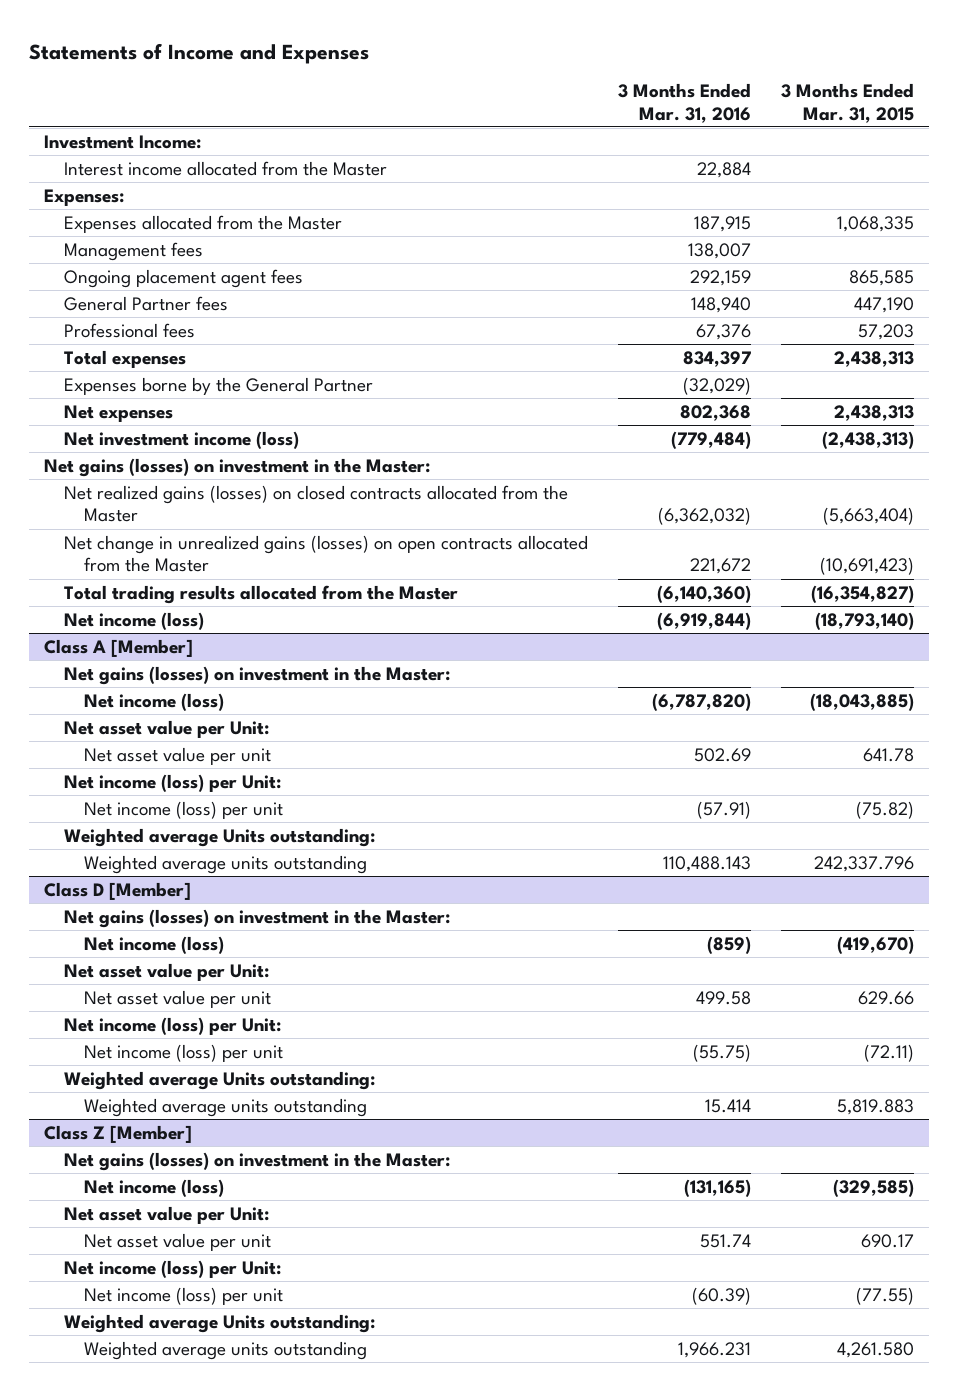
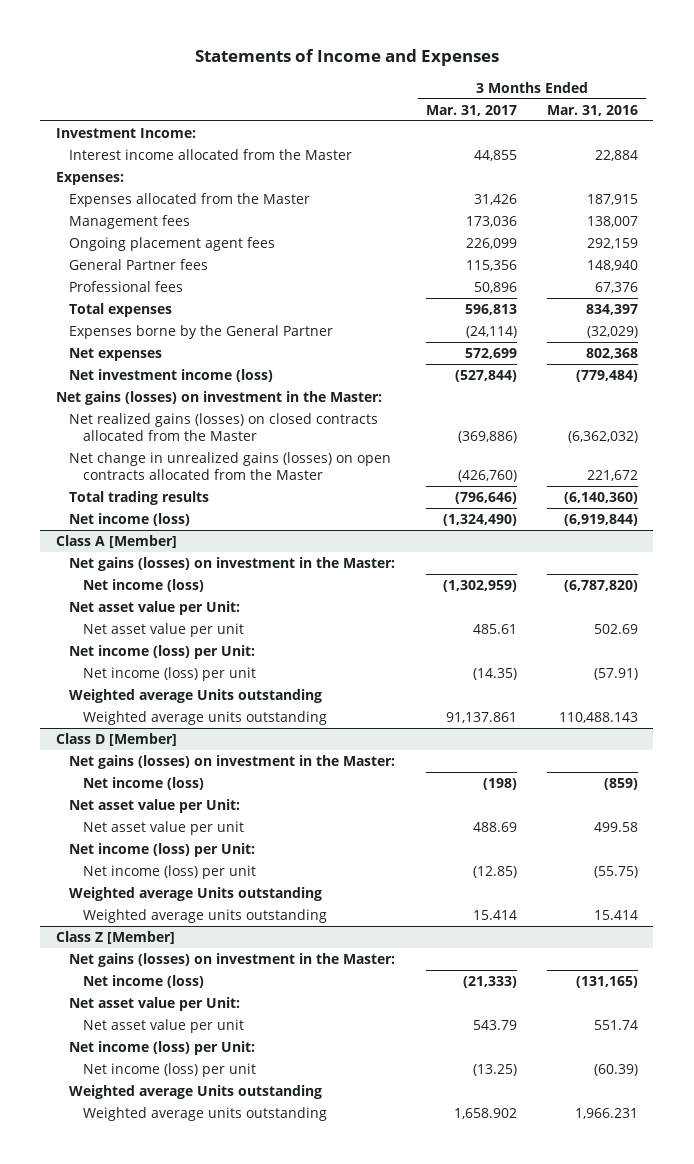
[781,83,915,123] 3 Months Ended Mar. 31, 2015 -> none
none -> [425,104,517,116] Mar. 31, 2017
[63,584,458,604] Total trading results allocated from the Master -> [69,491,210,506] Total trading results
[63,827,375,847] Weighted average Units outstanding: -> [69,689,323,704] Weighted average Units outstanding
[63,1070,375,1090] Weighted average Units outstanding: -> [69,887,323,902] Weighted average Units outstanding
[63,1313,375,1333] Weighted average Units outstanding: -> [69,1085,323,1100] Weighted average Units outstanding

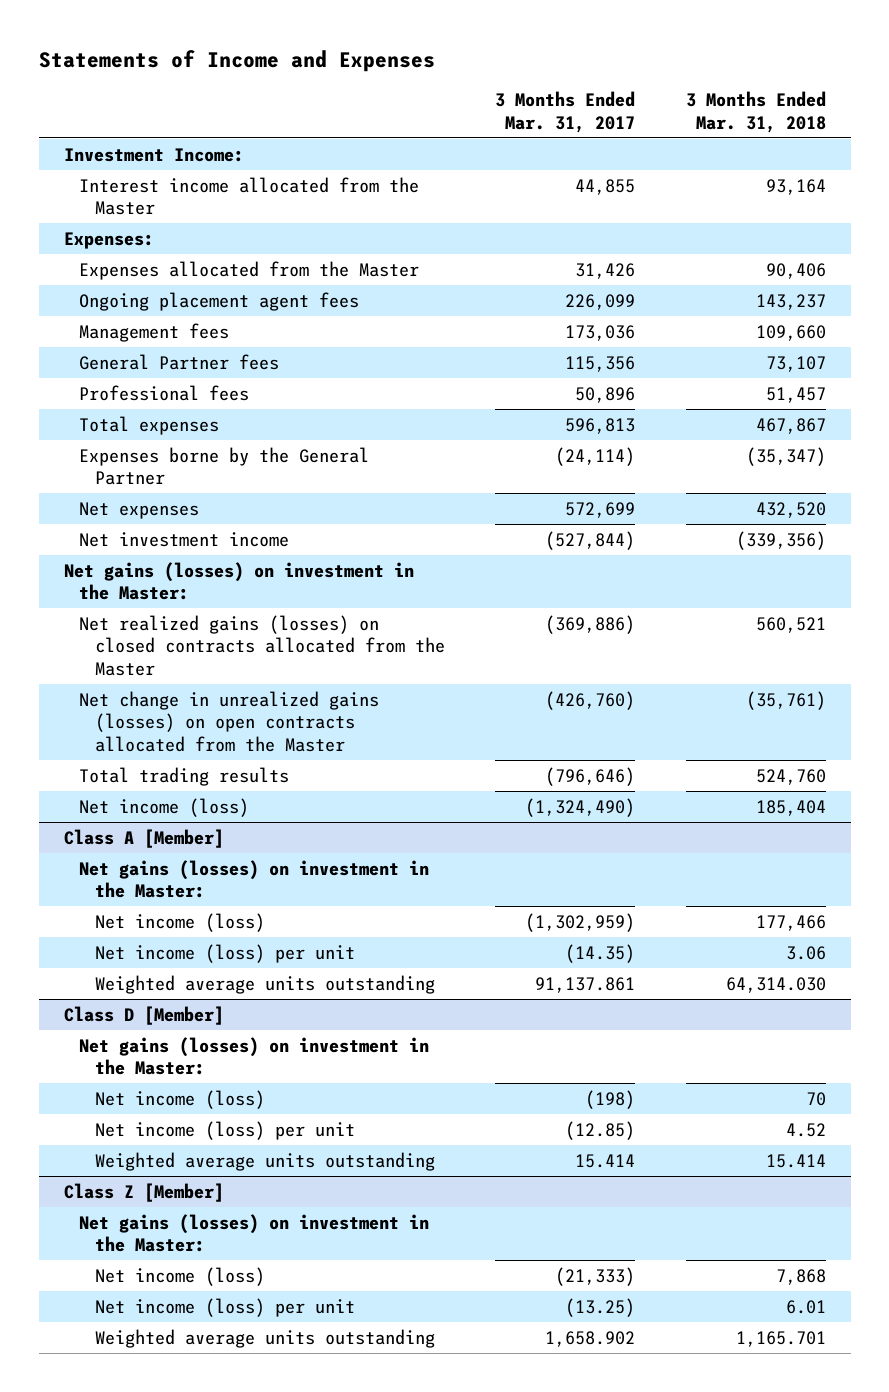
[547,104,639,116] Mar. 31, 2016 -> none
none -> [685,91,826,133] 3 Months Ended Mar. 31, 2018
[69,215,191,230] Management fees -> [79,322,230,342] Management fees
[69,369,274,383] Net investment income (loss) -> [79,531,290,547] Net investment income
[69,601,241,616] Net asset value per Unit: -> none
[83,623,245,638] Net asset value per unit -> none
[69,645,256,660] Net income (loss) per Unit: -> none
[69,689,323,704] Weighted average Units outstanding -> none
[69,799,241,814] Net asset value per Unit: -> none
[83,821,245,836] Net asset value per unit -> none
[69,843,256,858] Net income (loss) per Unit: -> none
[69,887,323,902] Weighted average Units outstanding -> none
[69,997,241,1012] Net asset value per Unit: -> none
[83,1019,245,1034] Net asset value per unit -> none
[69,1041,256,1056] Net income (loss) per Unit: -> none
[69,1085,323,1100] Weighted average Units outstanding -> none

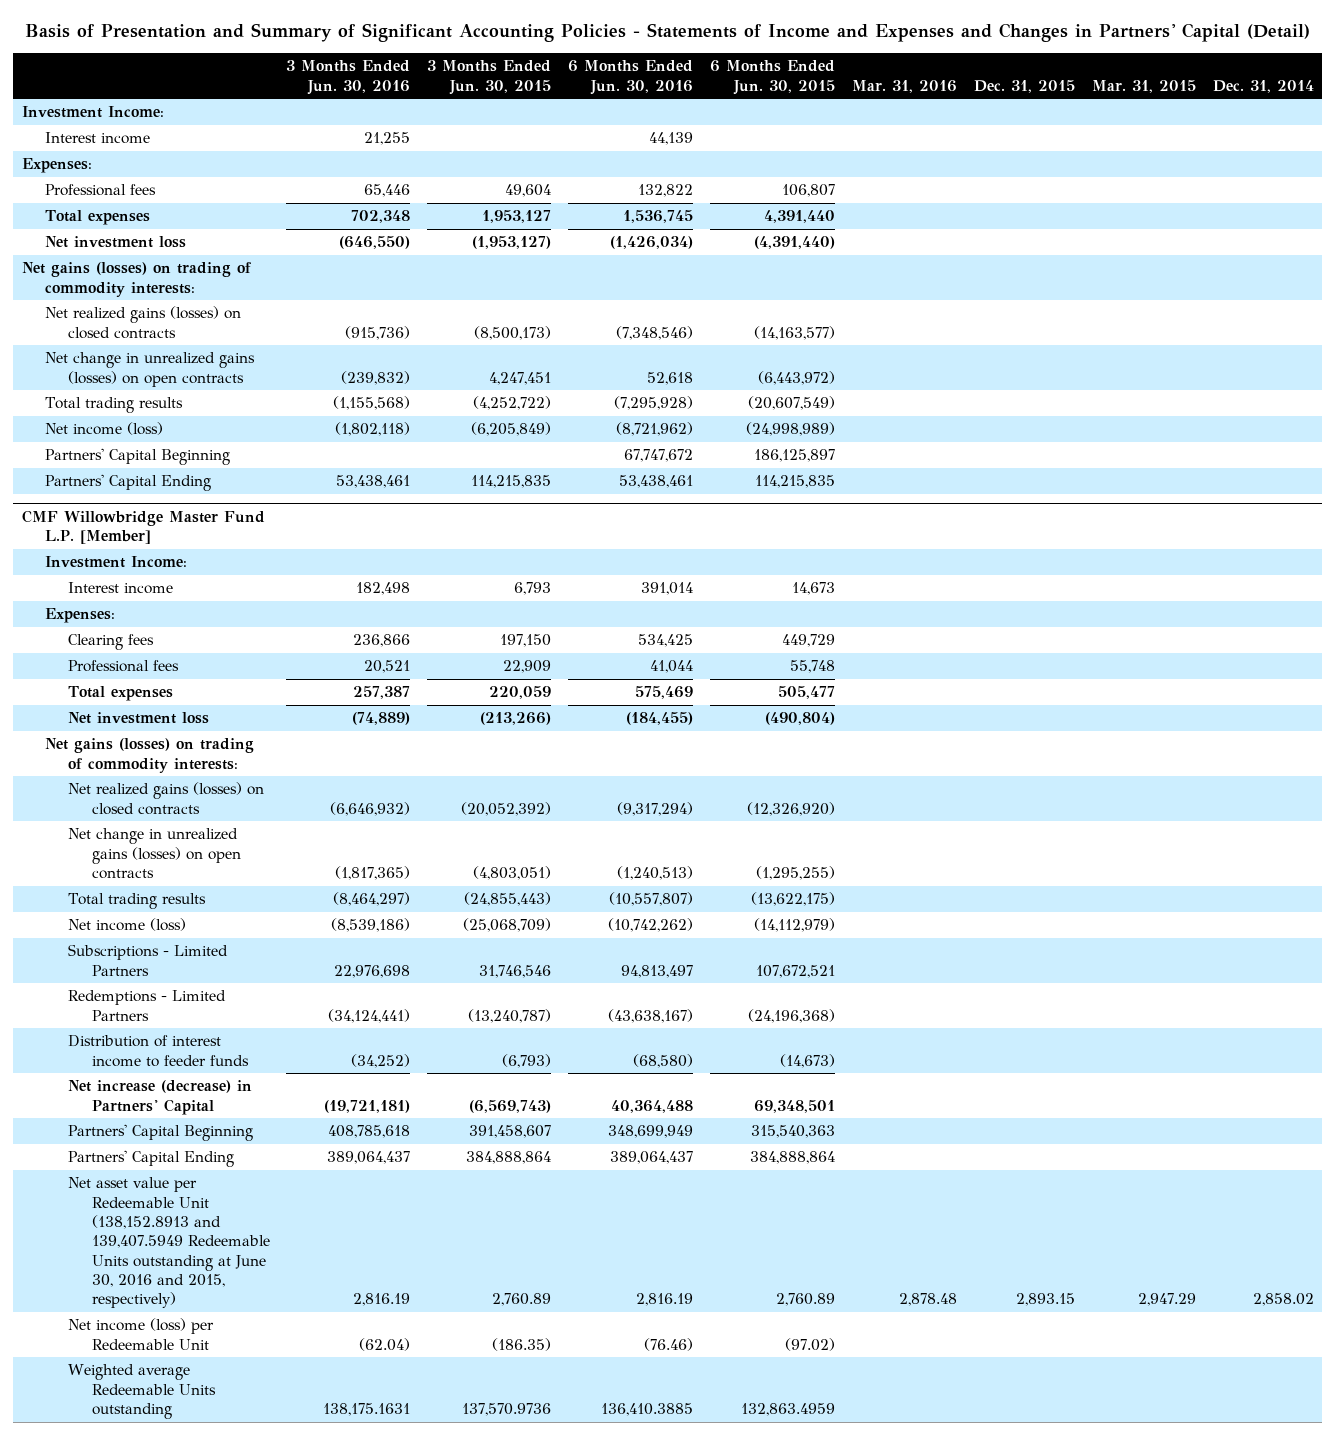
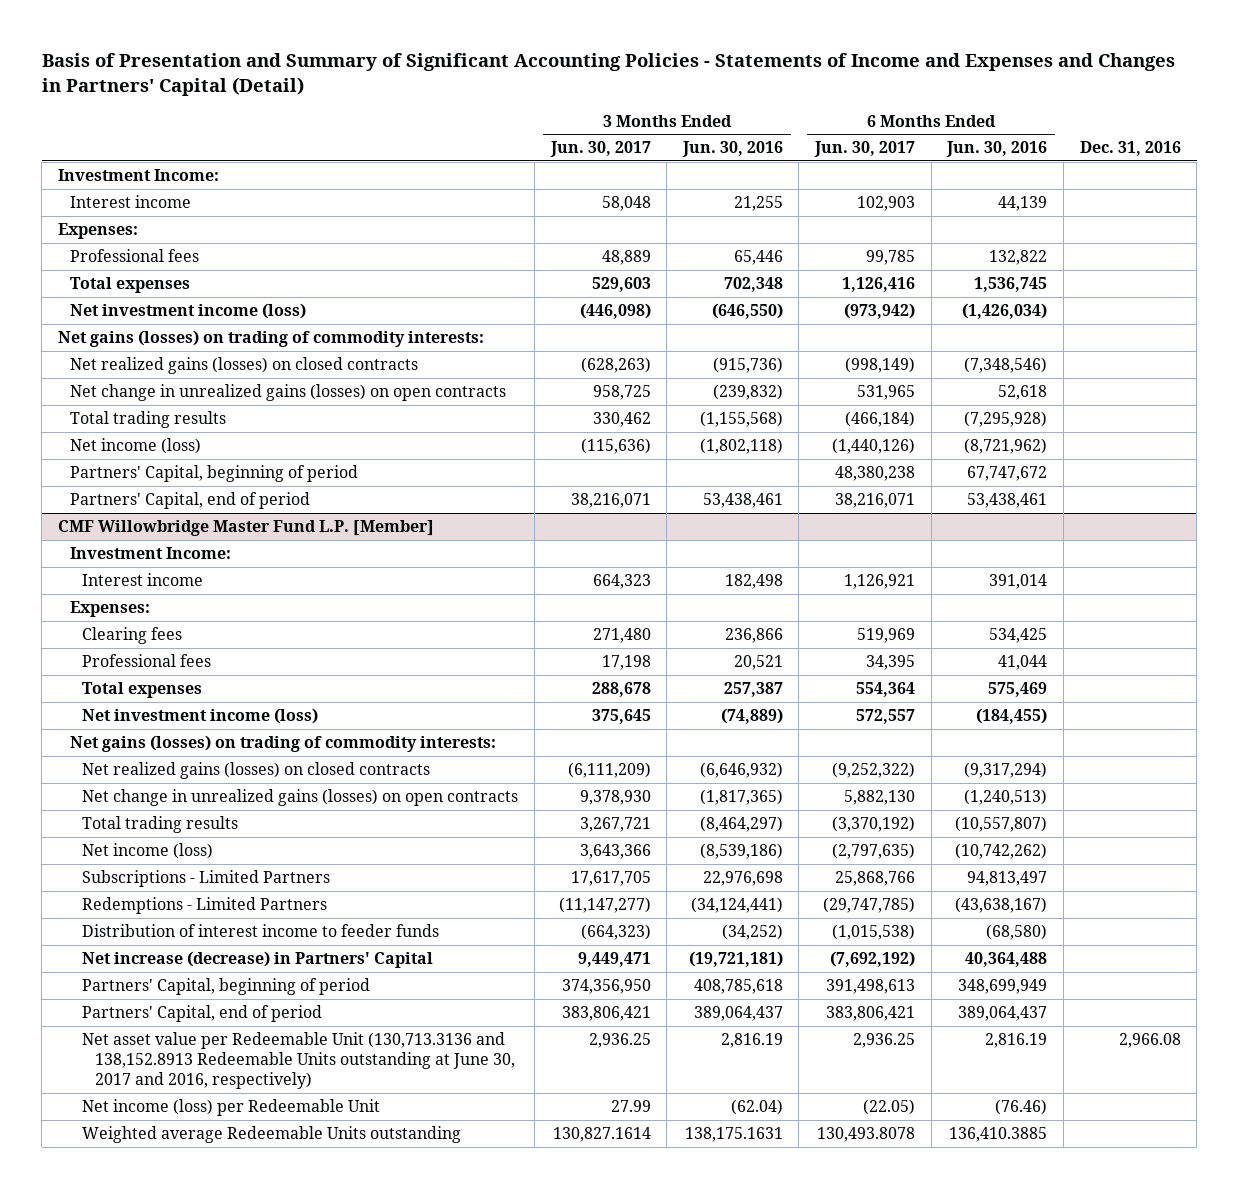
[427,60,552,95] 3 Months Ended Jun. 30, 2015 -> none
[710,60,836,95] 6 Months Ended Jun. 30, 2015 -> none
[851,79,957,93] Mar. 31, 2016 -> none
[973,79,1075,93] Dec. 31, 2015 -> none
[1091,79,1196,93] Mar. 31, 2015 -> none
[1212,79,1314,93] Dec. 31, 2014 -> none
none -> [549,141,651,158] Jun. 30, 2017
none -> [814,141,916,158] Jun. 30, 2017
none -> [1079,141,1181,157] Dec. 31, 2016
[45,236,187,249] Net investment loss -> [70,303,307,320] Net investment income (loss)
[45,448,231,466] Partners' Capital Beginning -> [70,465,359,483] Partners' Capital, beginning of period
[45,474,212,492] Partners' Capital Ending -> [70,492,311,510] Partners' Capital, end of period
[68,712,210,725] Net investment loss -> [82,708,319,725] Net investment income (loss)
[68,1124,254,1142] Partners' Capital Beginning -> [82,978,371,996] Partners' Capital, beginning of period
[68,1150,235,1168] Partners' Capital Ending -> [82,1005,323,1023] Partners' Capital, end of period
[68,1177,270,1309] Net asset value per Redeemable Unit (138,152.8913 and 139,407.5949 Redeemable Units outstanding at June 30, 2016 and 2015, respectively) -> [82,1032,515,1090] Net asset value per Redeemable Unit (130,713.3136 and 138,152.8913 Redeemable Units outstanding at June 30, 2017 and 2016, respectively)

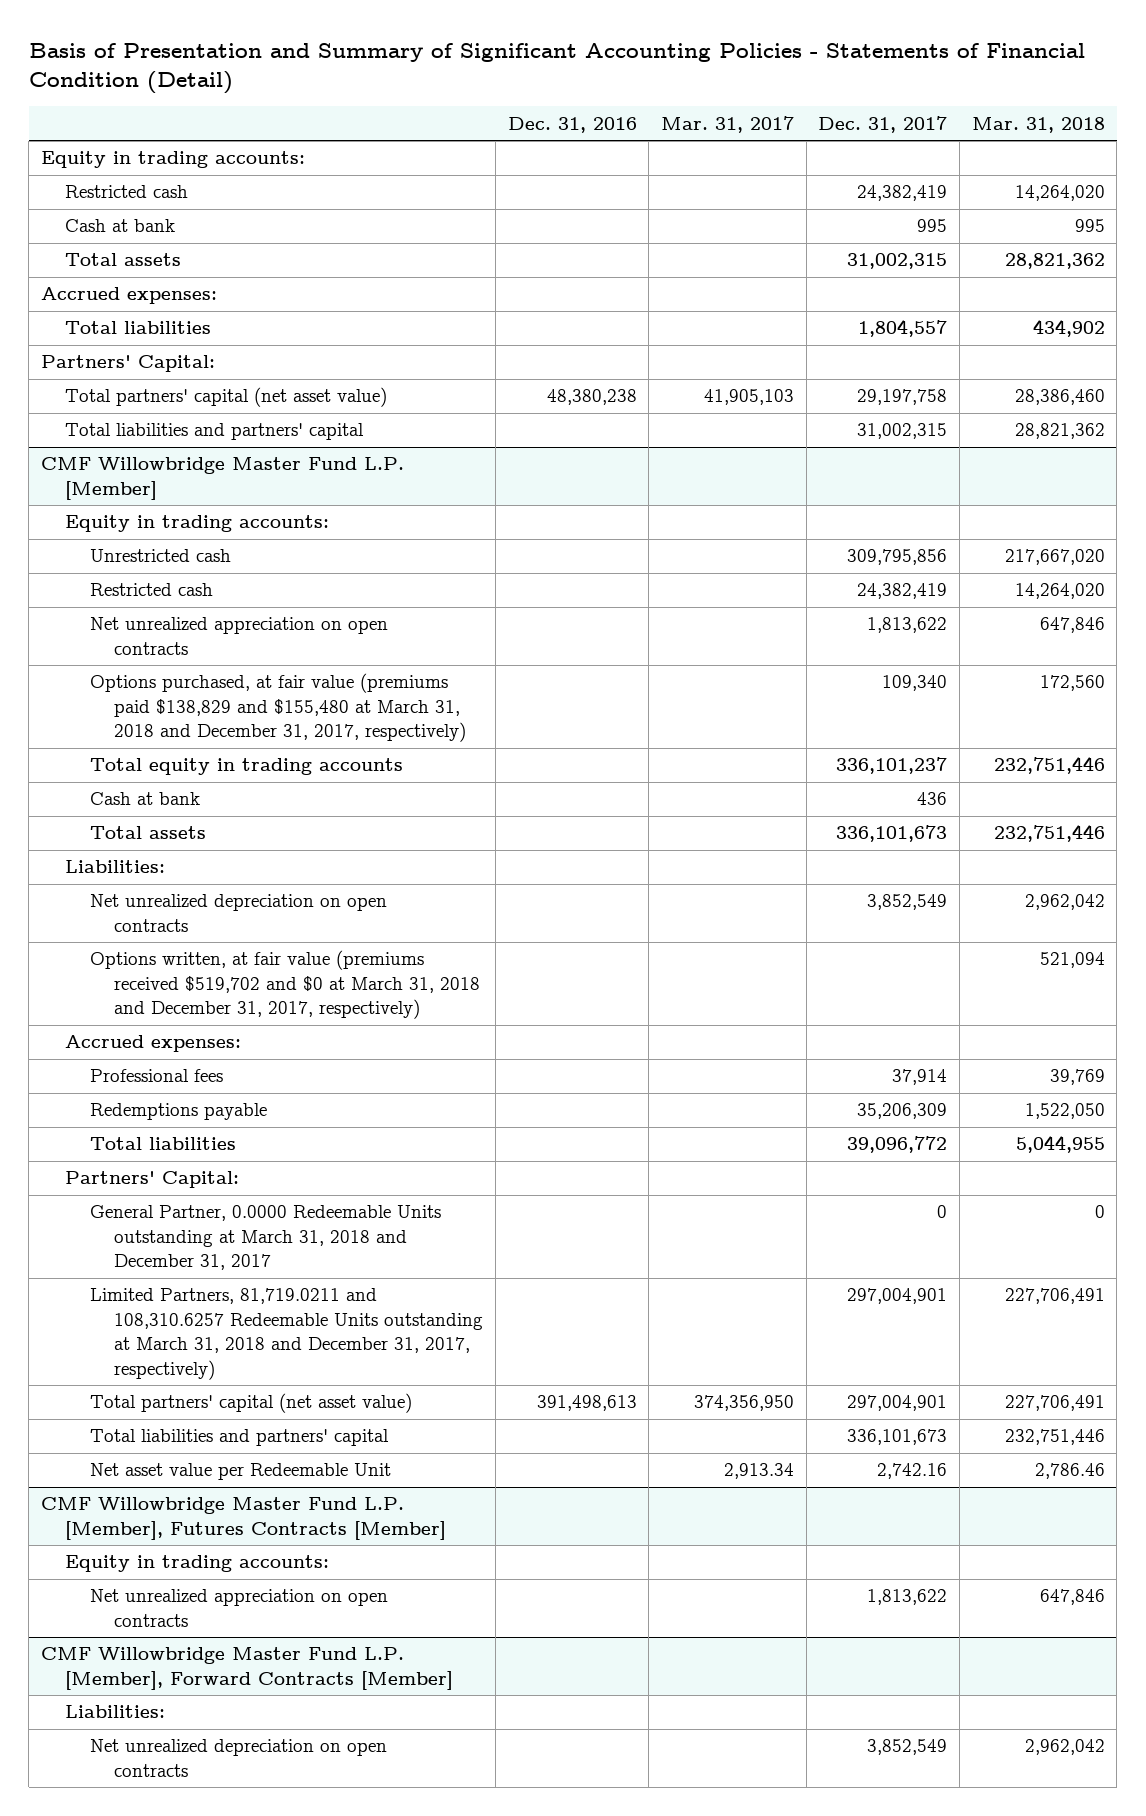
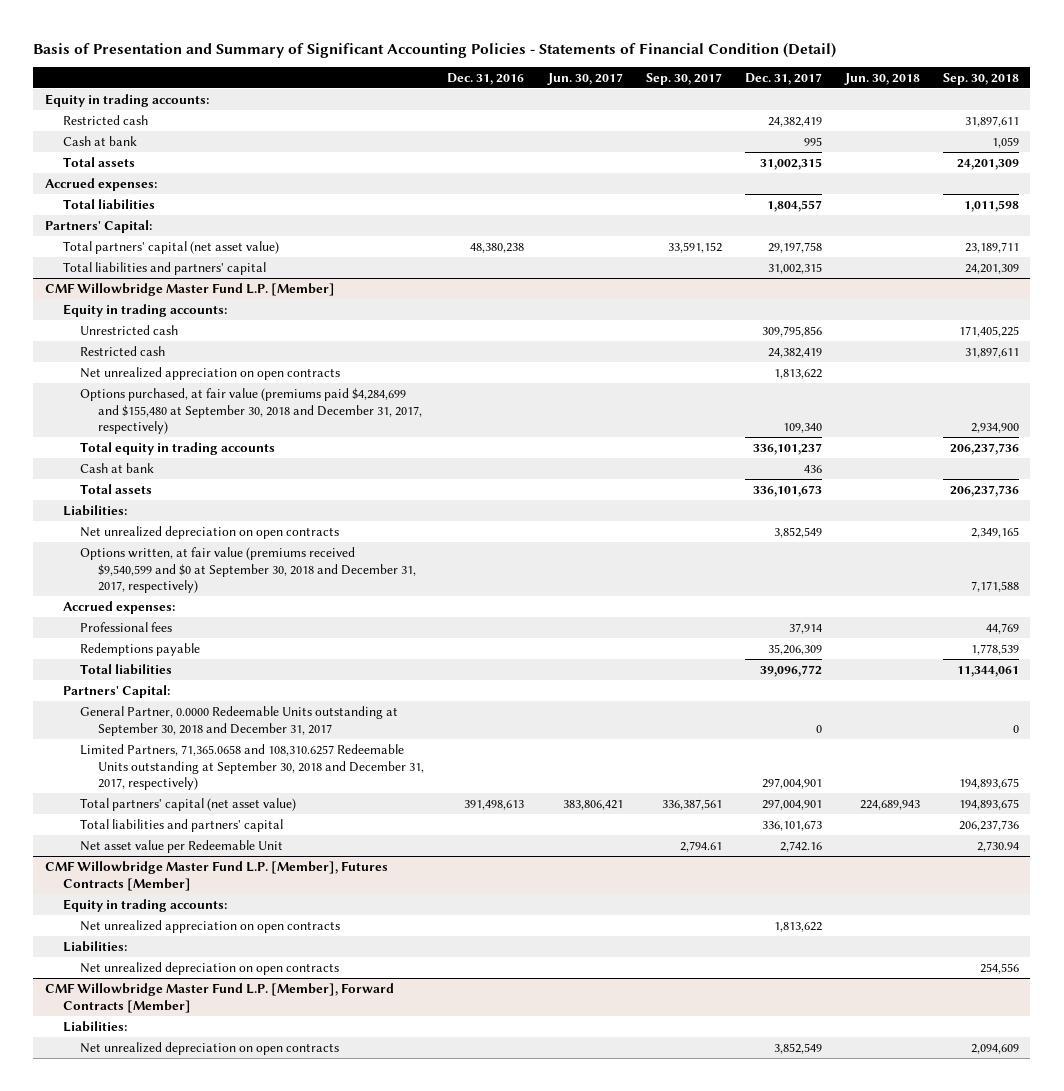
[660,115,794,133] Mar. 31, 2017 -> none
[971,116,1105,133] Mar. 31, 2018 -> none
none -> [546,72,623,85] Jun. 30, 2017
none -> [645,72,722,85] Sep. 30, 2017
none -> [843,72,920,85] Jun. 30, 2018
none -> [942,72,1019,85] Sep. 30, 2018
[89,673,467,743] Options purchased, at fair value (premiums paid $138,829 and $155,480 at March 31, 2018 and December 31, 2017, respectively) -> [80,387,423,435] Options purchased, at fair value (premiums paid $4,284,699 and $155,480 at September 30, 2018 and December 31, 2017, respectively)
[89,950,481,1020] Options written, at fair value (premiums received $519,702 and $0 at March 31, 2018 and December 31, 2017, respectively) -> [80,546,417,594] Options written, at fair value (premiums received $9,540,599 and $0 at September 30, 2018 and December 31, 2017, respectively)
[89,1205,441,1271] General Partner, 0.0000 Redeemable Units outstanding at March 31, 2018 and December 31, 2017 -> [80,705,399,736] General Partner, 0.0000 Redeemable Units outstanding at September 30, 2018 and December 31, 2017
[89,1288,484,1380] Limited Partners, 81,719.0211 and 108,310.6257 Redeemable Units outstanding at March 31, 2018 and December 31, 2017, respectively) -> [80,743,425,791] Limited Partners, 71,365.0658 and 108,310.6257 Redeemable Units outstanding at September 30, 2018 and December 31, 2017, respectively)
none -> [62,940,127,952] Liabilities:
none -> [80,961,340,975] Net unrealized depreciation on open contracts

